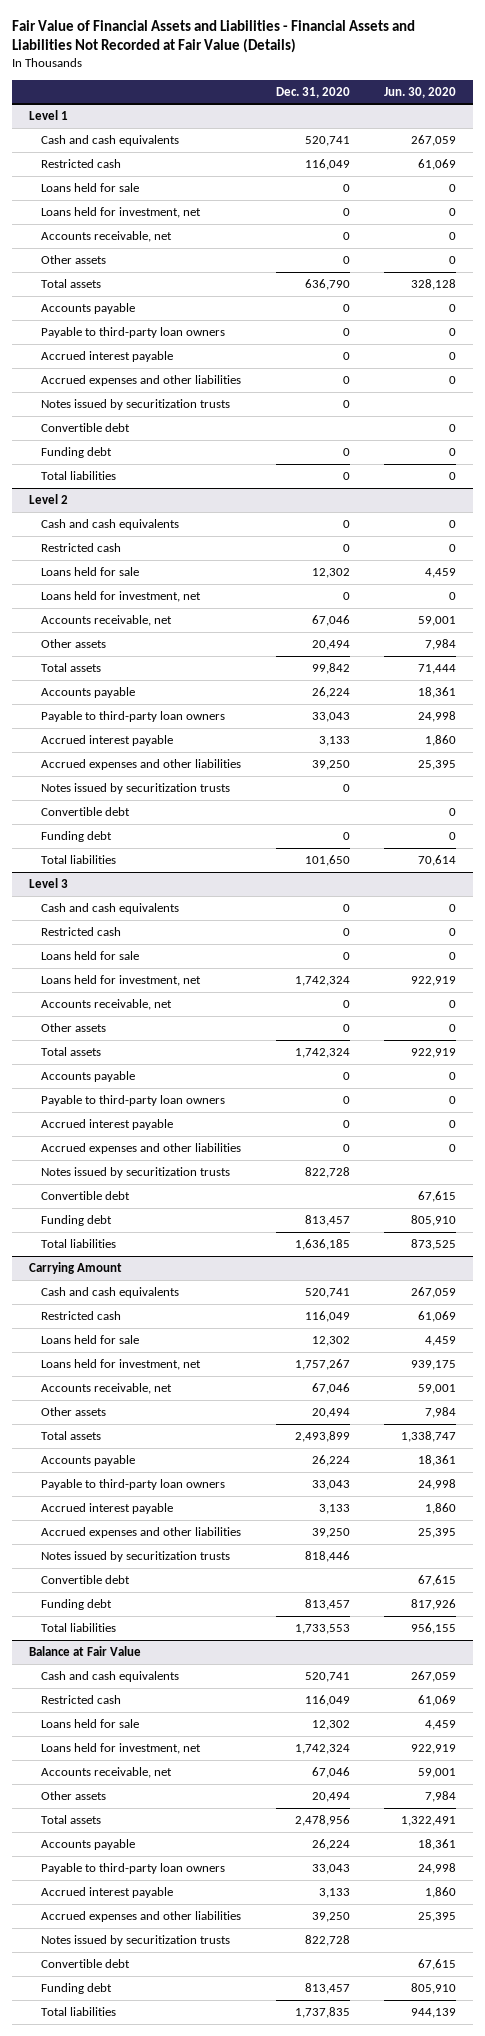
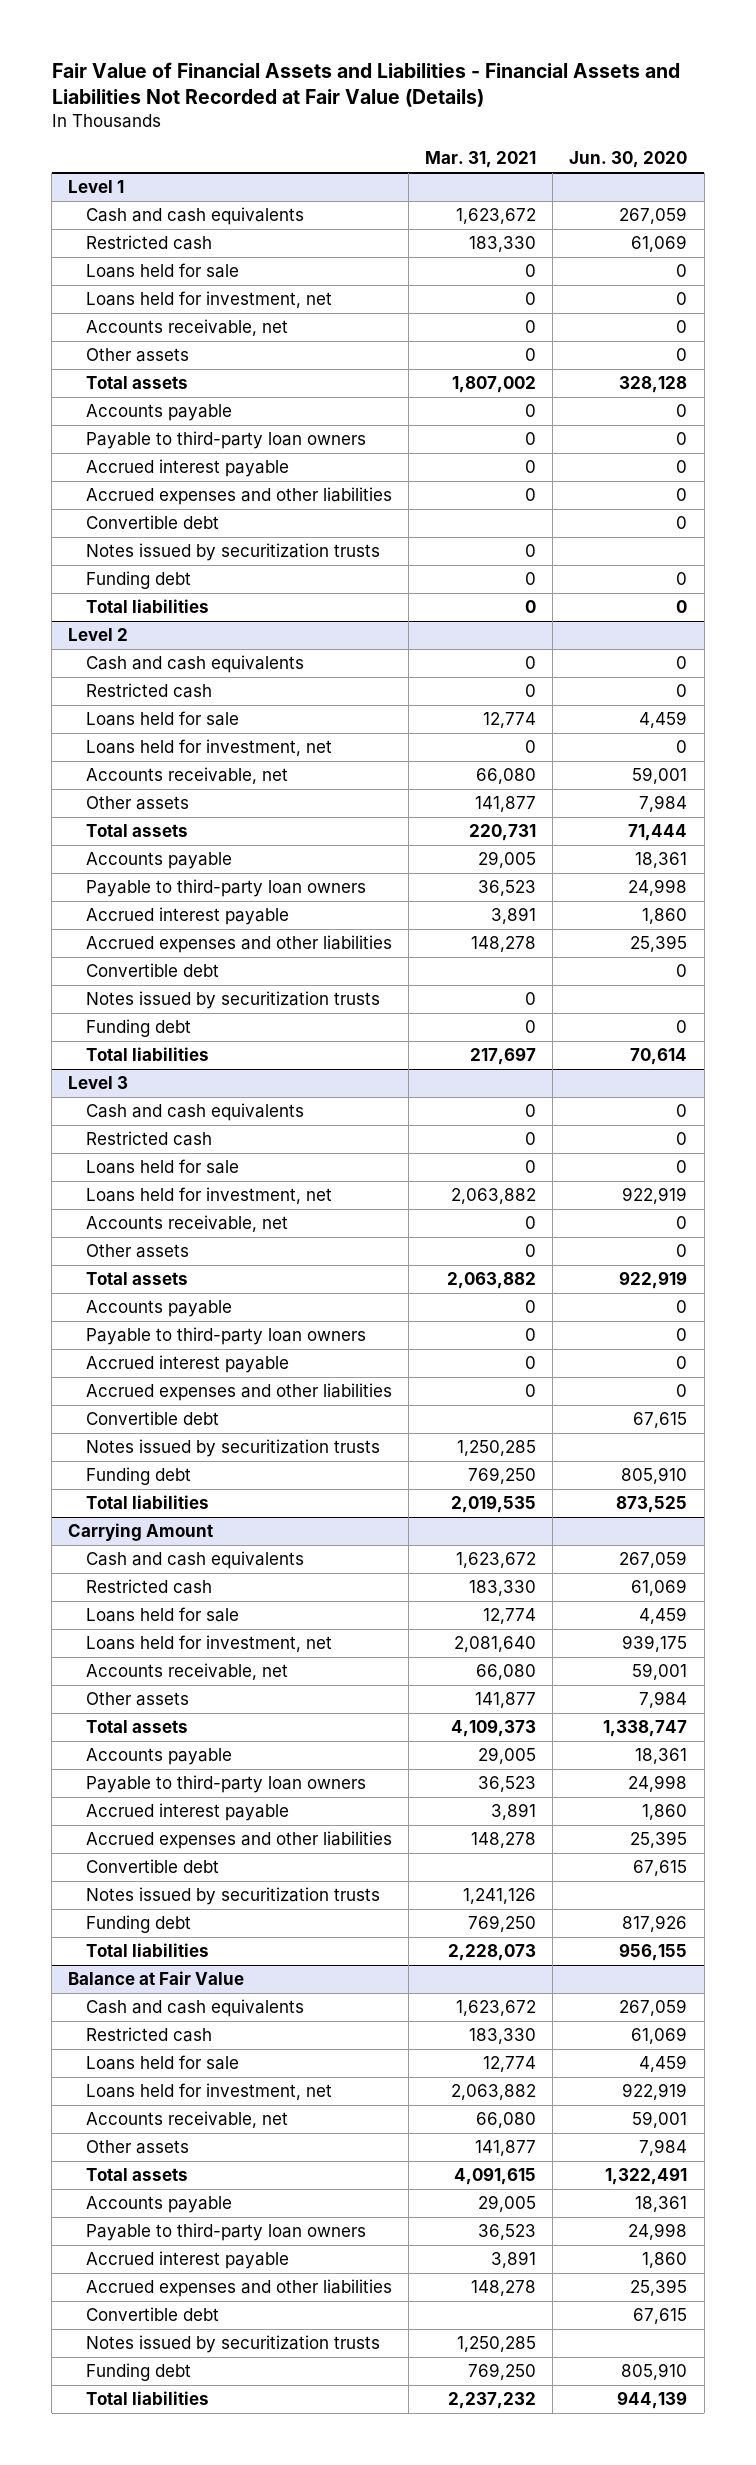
[275,86,350,98] Dec. 31, 2020 -> none
none -> [425,151,537,169] Mar. 31, 2021
[41,398,231,410] Notes issued by securitization trusts -> [85,543,380,562] Notes issued by securitization trusts
[41,782,231,794] Notes issued by securitization trusts -> [85,991,380,1010] Notes issued by securitization trusts
[41,1166,231,1178] Notes issued by securitization trusts -> [85,1439,380,1458] Notes issued by securitization trusts
[41,1550,231,1562] Notes issued by securitization trusts -> [85,1887,380,1906] Notes issued by securitization trusts
[41,1934,231,1946] Notes issued by securitization trusts -> [85,2335,380,2354] Notes issued by securitization trusts

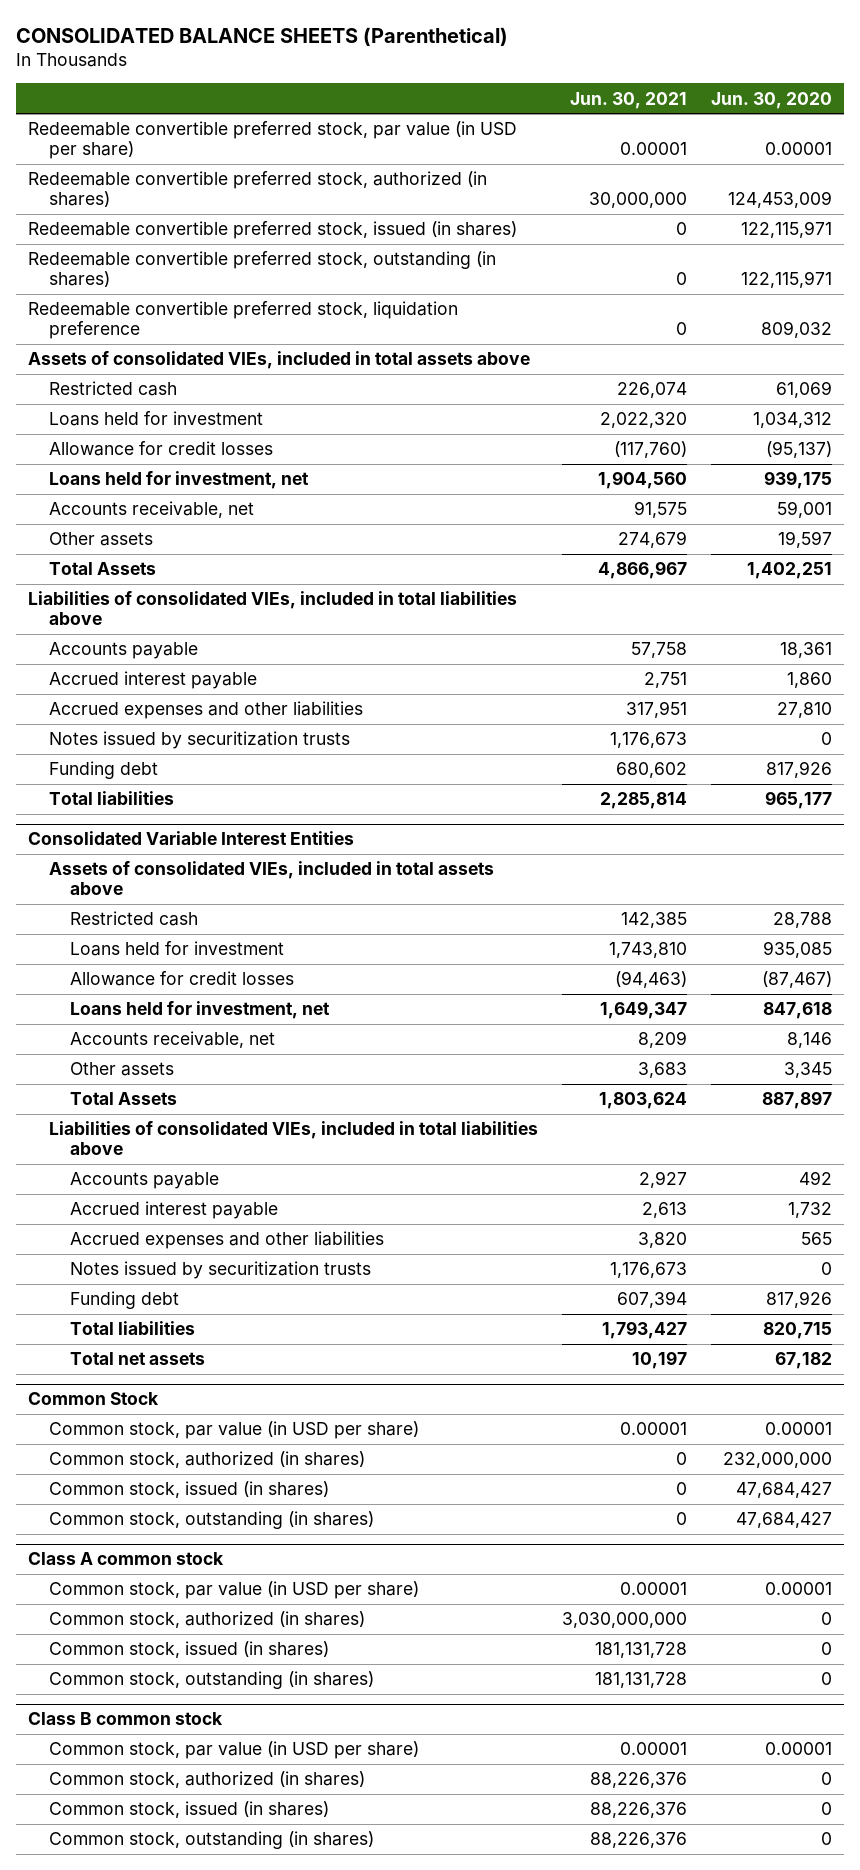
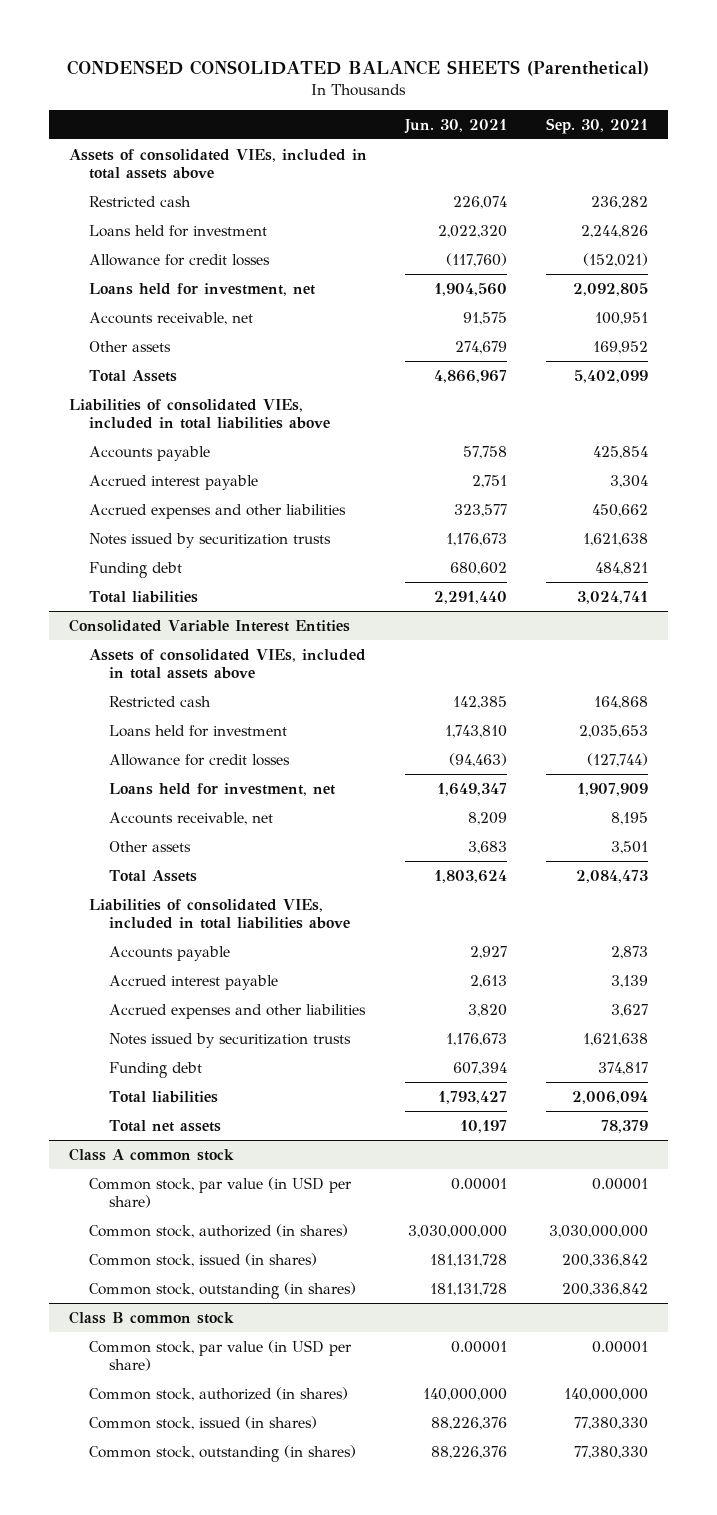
[15,26,508,46] CONSOLIDATED BALANCE SHEETS (Parenthetical) -> [67,59,650,76] CONDENSED CONSOLIDATED BALANCE SHEETS (Parenthetical)
[711,91,833,109] Jun. 30, 2020 -> none
none -> [546,117,649,134] Sep. 30, 2021
[27,121,517,160] Redeemable convertible preferred stock, par value (in USD per share) -> none
[27,171,487,208] Redeemable convertible preferred stock, authorized (in shares) -> none
[27,221,517,240] Redeemable convertible preferred stock, issued (in shares) -> none
[27,251,496,288] Redeemable convertible preferred stock, outstanding (in shares) -> none
[27,301,458,340] Redeemable convertible preferred stock, liquidation preference -> none
[626,701,688,719] 317,951 -> [454,503,508,517] 323,577
[600,792,688,810] 2,285,814 -> [434,590,508,604] 2,291,440
[27,1392,159,1406] Common Stock -> none
[49,1421,420,1440] Common stock, par value (in USD per share) -> none
[49,1451,366,1469] Common stock, authorized (in shares) -> none
[49,1481,330,1499] Common stock, issued (in shares) -> none
[49,1511,375,1530] Common stock, outstanding (in shares) -> none
[590,1772,688,1789] 88,226,376 -> [423,1387,508,1401] 140,000,000

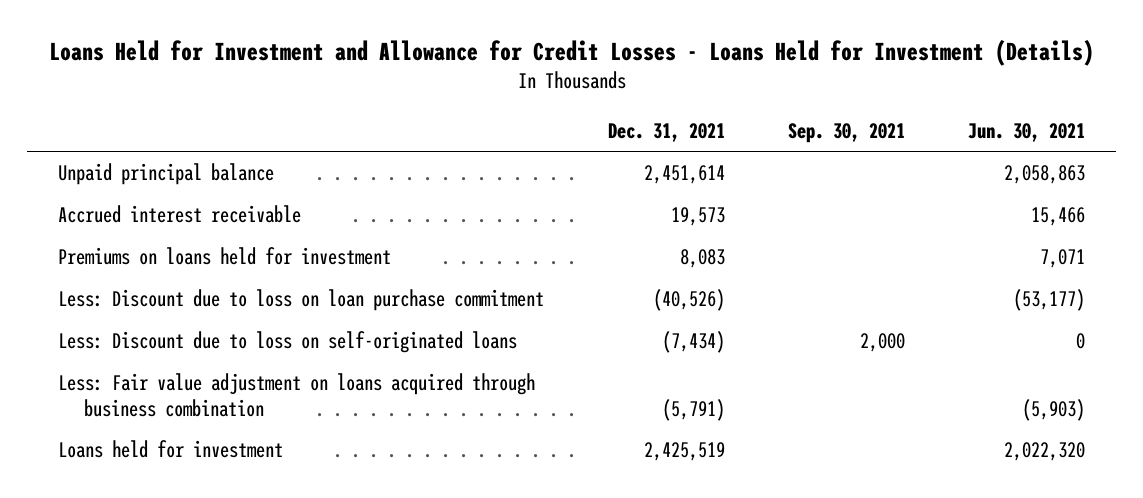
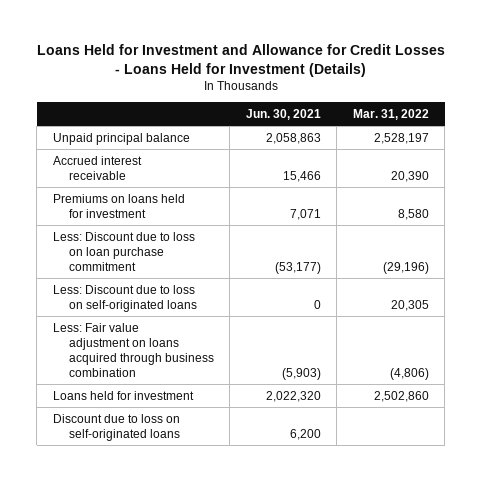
[607,122,725,142] Dec. 31, 2021 -> none
[787,122,905,143] Sep. 30, 2021 -> none
none -> [352,108,429,120] Mar. 31, 2022
none -> [52,413,180,441] Discount due to loss on self-originated loans

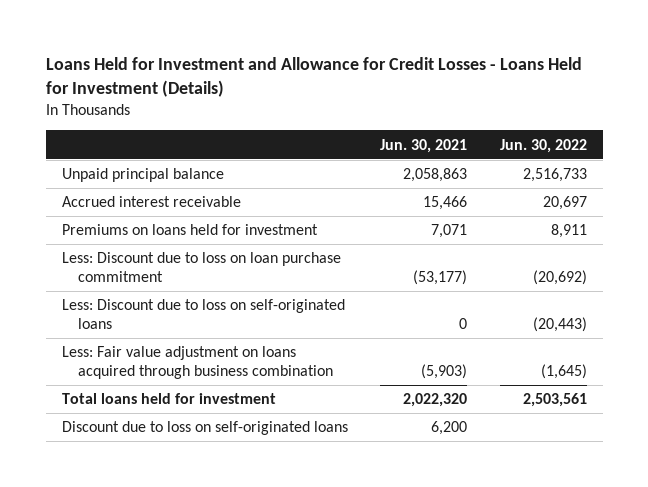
[352,108,429,120] Mar. 31, 2022 -> none
none -> [499,138,587,153] Jun. 30, 2022
[52,390,194,400] Loans held for investment -> [61,393,276,405] Total loans held for investment

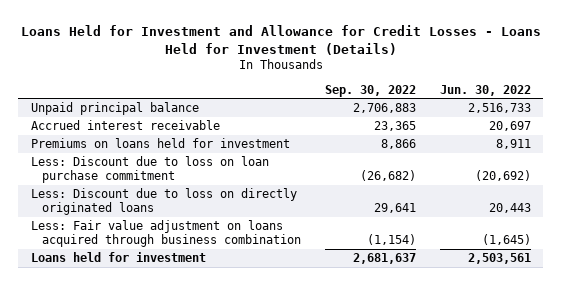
[380,138,468,153] Jun. 30, 2021 -> none
none -> [324,84,416,97] Sep. 30, 2022
[61,299,345,330] Less: Discount due to loss on self-originated loans -> [30,187,297,215] Less: Discount due to loss on directly originated loans
[532,317,587,333] (20,443) -> [488,202,531,213] 20,443
[61,421,348,436] Discount due to loss on self-originated loans -> none
[61,393,276,405] Total loans held for investment -> [30,251,206,262] Loans held for investment

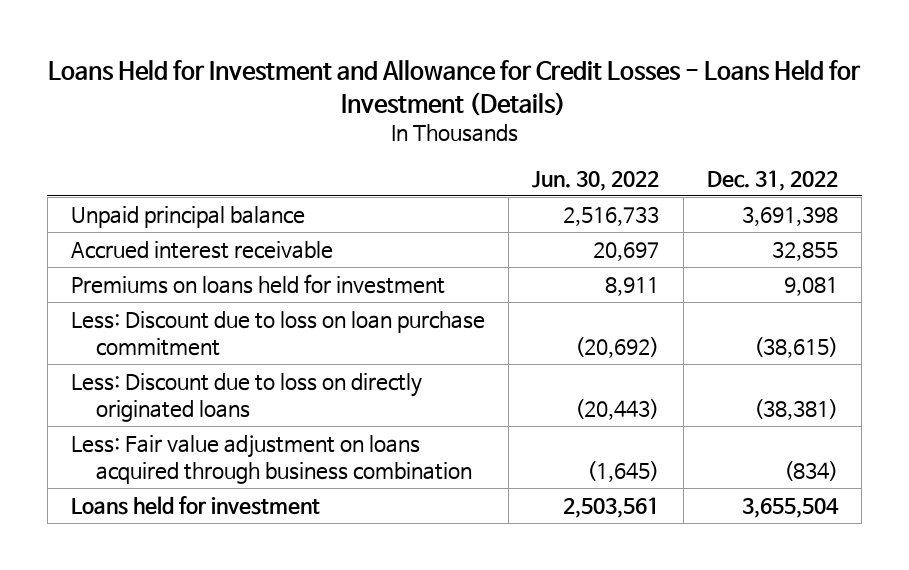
[324,84,416,97] Sep. 30, 2022 -> none
none -> [706,169,838,191] Dec. 31, 2022
[488,202,531,213] 20,443 -> [575,398,660,420] (20,443)

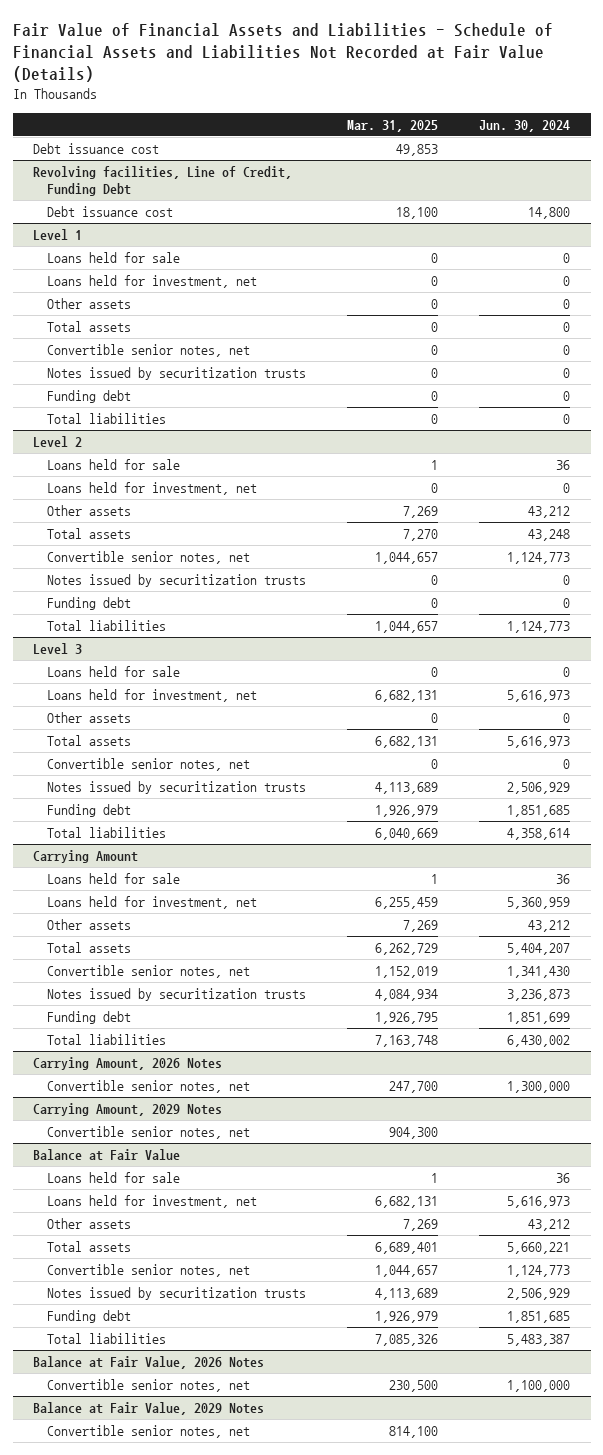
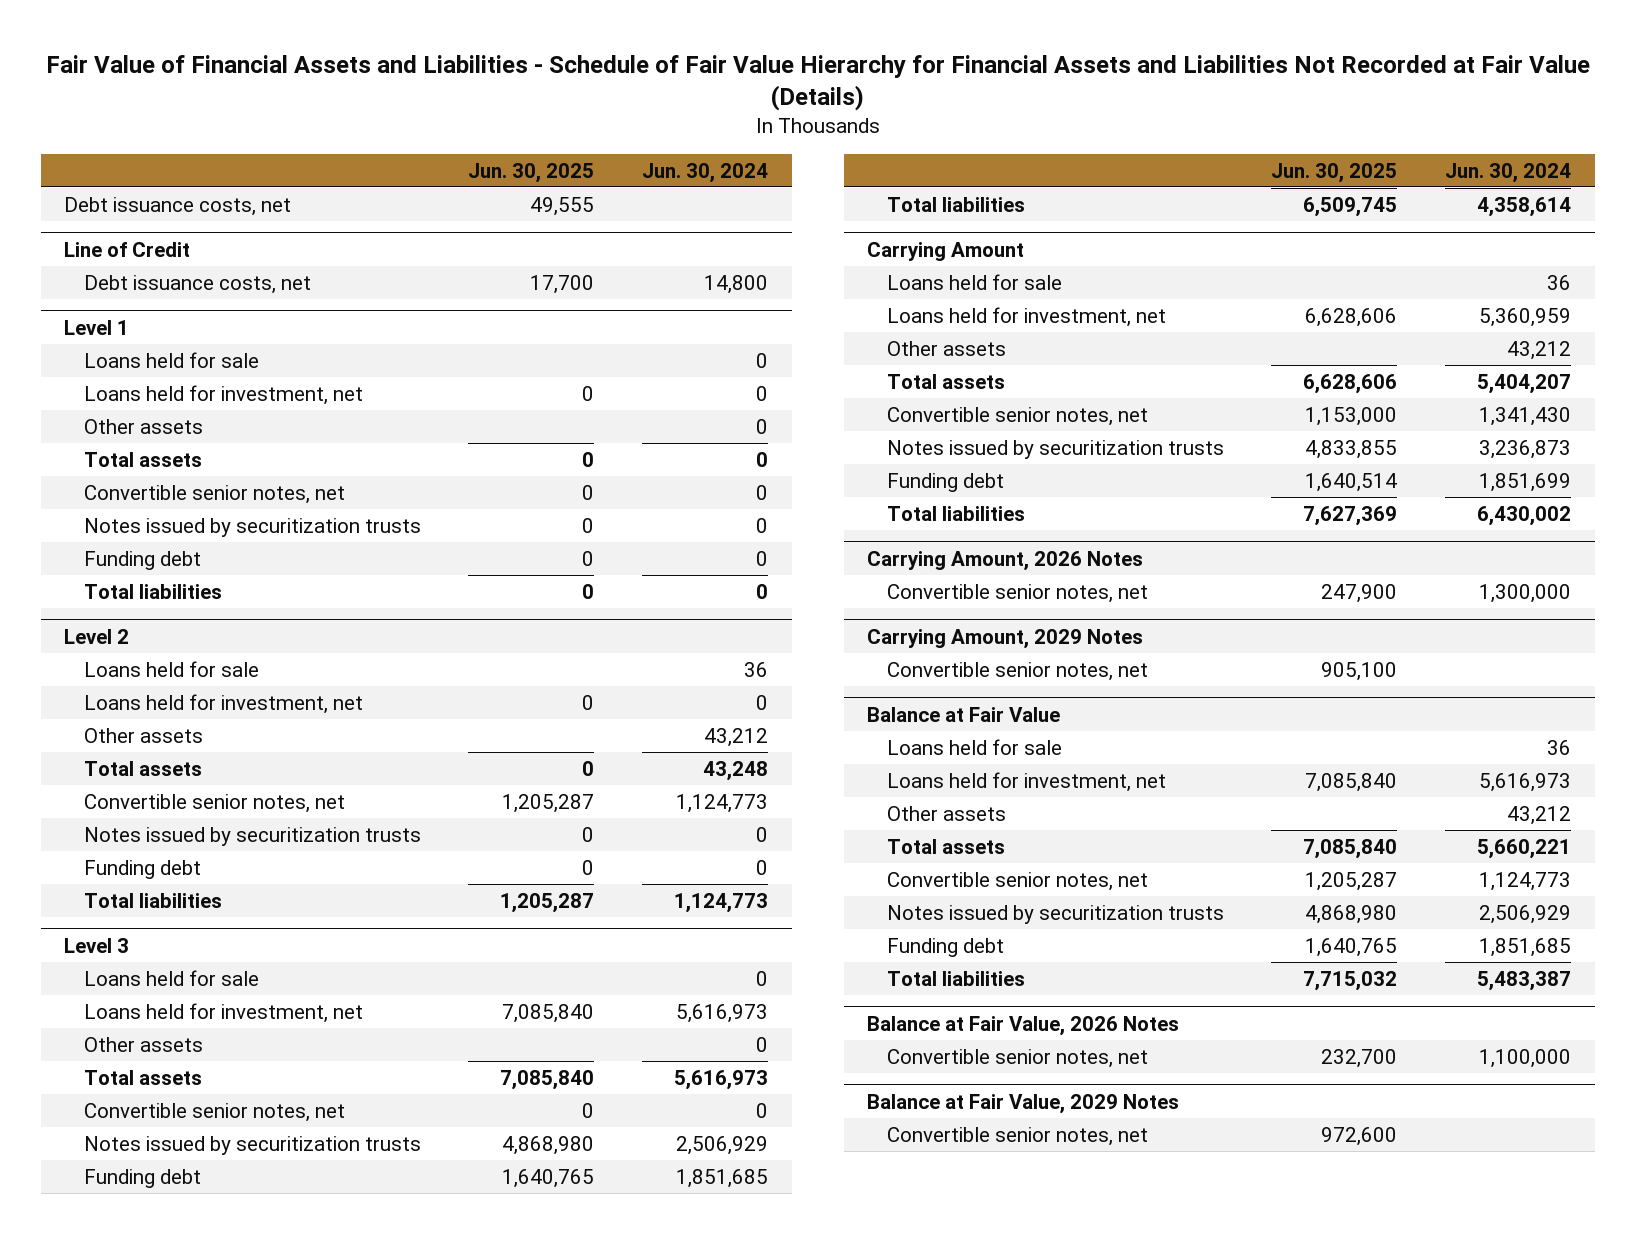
[12,22,553,83] Fair Value of Financial Assets and Liabilities - Schedule of Financial Assets and Liabilities Not Recorded at Fair Value (Details) -> [45,54,1590,111] Fair Value of Financial Assets and Liabilities - Schedule of Fair Value Hierarchy for Financial Assets and Liabilities Not Recorded at Fair Value (Details)
[346,119,438,132] Mar. 31, 2025 -> none
none -> [468,162,595,183] Jun. 30, 2025
[33,166,293,197] Revolving facilities, Line of Credit, Funding Debt -> none
[33,143,160,155] Debt issuance cost -> [64,197,292,217] Debt issuance costs, net
none -> [64,241,191,257] Line of Credit
[46,206,173,218] Debt issuance cost -> [83,275,311,295] Debt issuance costs, net

